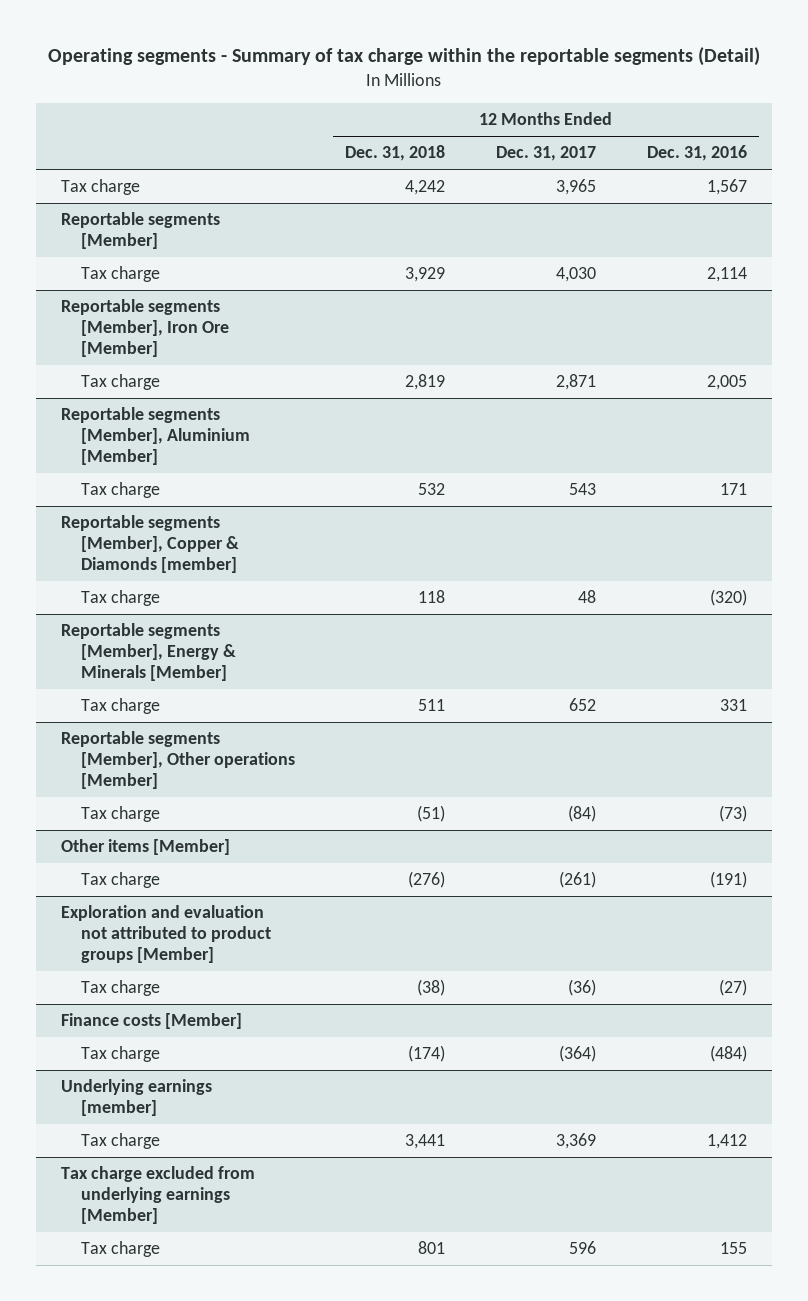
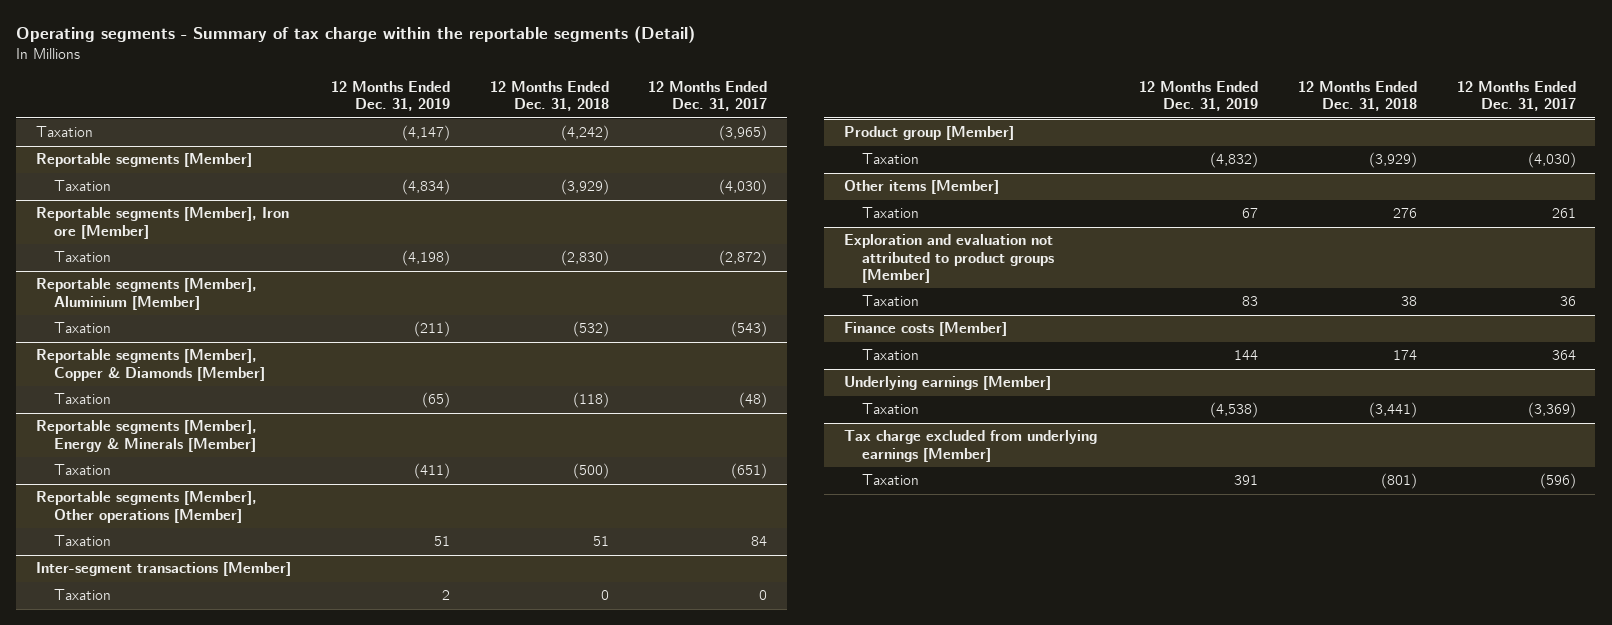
[646,145,747,162] Dec. 31, 2016 -> none
none -> [330,81,450,112] 12 Months Ended Dec. 31, 2019
[60,179,140,196] Tax charge -> none
none -> [36,126,94,138] Taxation
[80,266,160,283] Tax charge -> none
[80,374,160,391] Tax charge -> none
none -> [54,180,112,192] Taxation
[60,299,229,357] Reportable segments [Member], Iron Ore [Member] -> [36,207,290,239] Reportable segments [Member], Iron ore [Member]
none -> [54,251,112,263] Taxation
[80,482,160,499] Tax charge -> none
[80,590,160,607] Tax charge -> none
none -> [54,322,112,334] Taxation
[60,515,239,573] Reportable segments [Member], Copper & Diamonds [member] -> [36,349,266,381] Reportable segments [Member], Copper & Diamonds [Member]
none -> [54,393,112,405] Taxation
[80,698,160,715] Tax charge -> none
none -> [54,464,112,476] Taxation
[80,806,160,823] Tax charge -> none
none -> [54,535,112,547] Taxation
none -> [36,562,292,577] Inter-segment transactions [Member]
none -> [54,589,112,601] Taxation
none -> [844,126,1015,141] Product group [Member]
none -> [862,153,920,165] Taxation
[80,872,160,889] Tax charge -> none
none -> [862,207,920,219] Taxation
[80,980,160,997] Tax charge -> none
none -> [862,295,920,307] Taxation
[80,1046,160,1063] Tax charge -> none
[80,1133,160,1150] Tax charge -> none
none -> [862,349,920,361] Taxation
[60,1079,212,1117] Underlying earnings [member] -> [844,376,1052,391] Underlying earnings [Member]
none -> [862,403,920,415] Taxation
[80,1241,160,1258] Tax charge -> none
none -> [862,474,920,486] Taxation

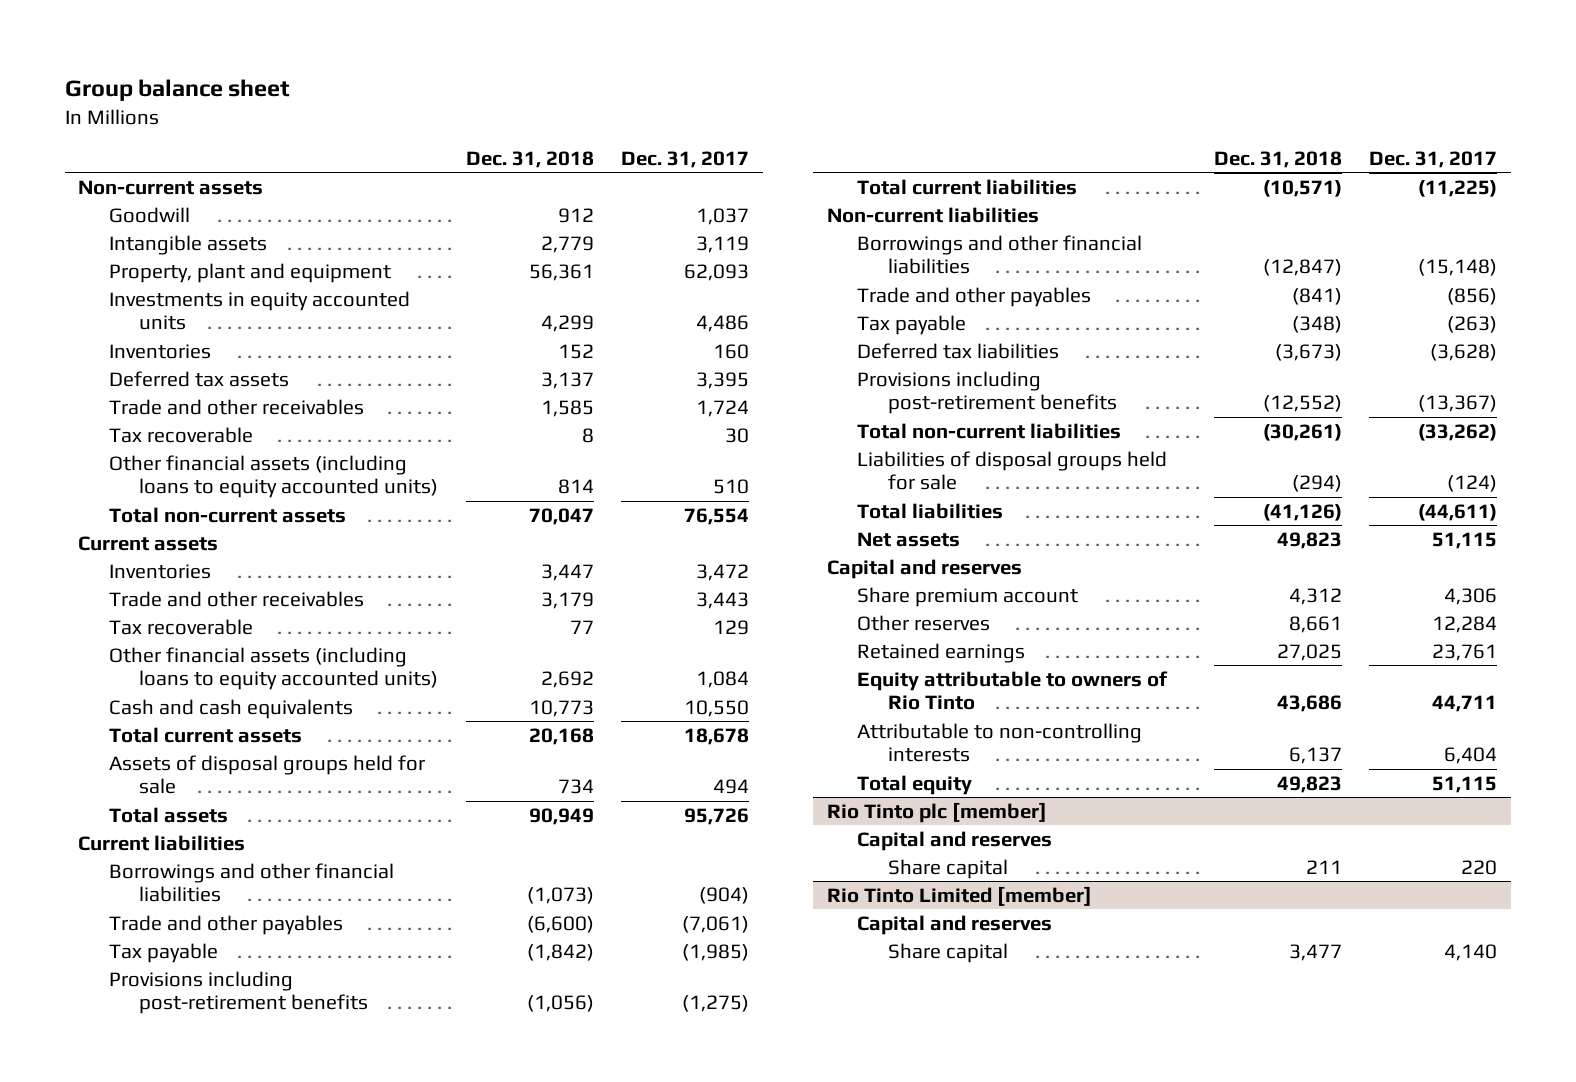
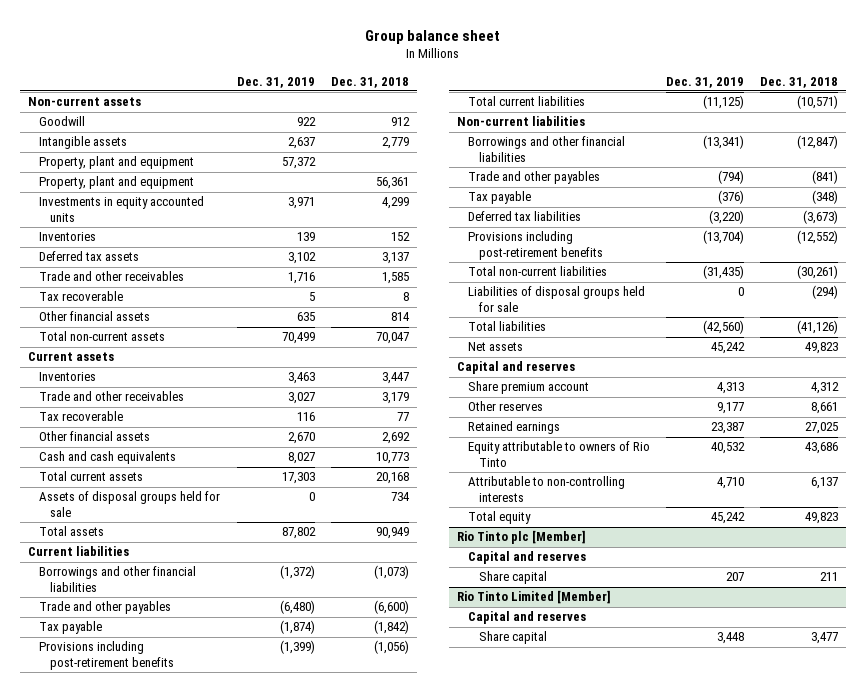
[620,150,749,168] Dec. 31, 2017 -> none
none -> [237,76,316,88] Dec. 31, 2019
none -> [39,156,195,170] Property, plant and equipment
[108,454,439,499] Other financial assets (including loans to equity accounted units) -> [39,311,151,322] Other financial assets
[108,646,439,691] Other financial assets (including loans to equity accounted units) -> [39,431,151,442] Other financial assets
[826,801,1047,823] Rio Tinto plc [member] -> [457,530,587,545] Rio Tinto plc [Member]
[826,885,1092,906] Rio Tinto Limited [member] -> [457,590,612,605] Rio Tinto Limited [Member]

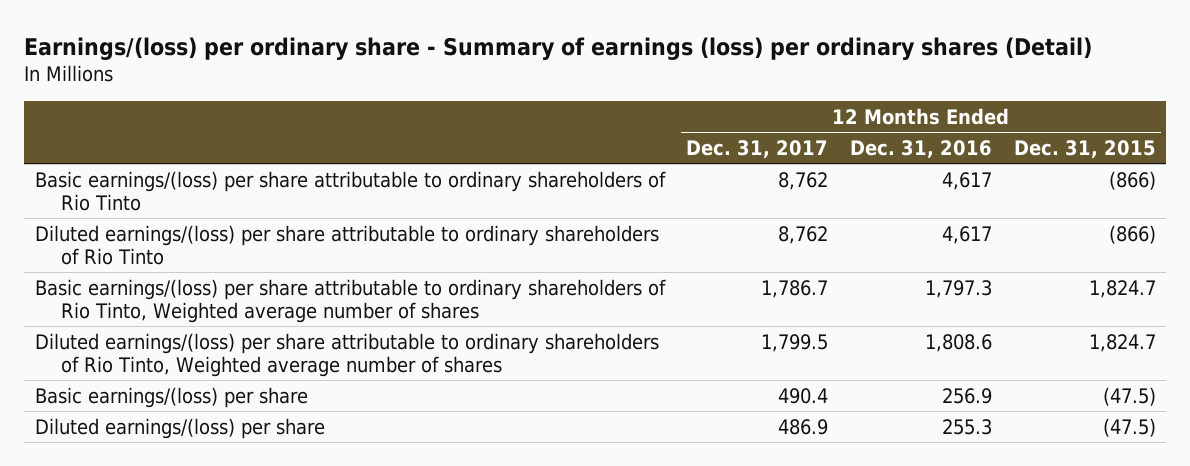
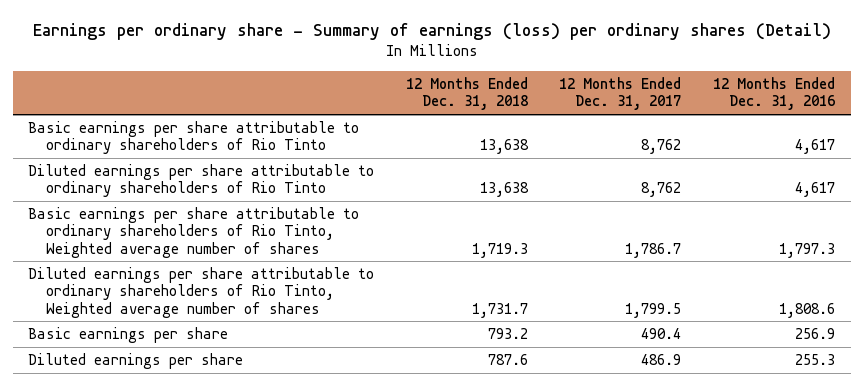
[23,36,1092,60] Earnings/(loss) per ordinary share - Summary of earnings (loss) per ordinary shares (Detail) -> [32,22,831,40] Earnings per ordinary share - Summary of earnings (loss) per ordinary shares (Detail)
[1013,139,1156,158] Dec. 31, 2015 -> none
none -> [405,77,528,111] 12 Months Ended Dec. 31, 2018
[34,170,666,211] Basic earnings/(loss) per share attributable to ordinary shareholders of Rio Tinto -> [28,120,360,155] Basic earnings per share attributable to ordinary shareholders of Rio Tinto
[34,224,659,265] Diluted earnings/(loss) per share attributable to ordinary shareholders of Rio Tinto -> [28,163,375,198] Diluted earnings per share attributable to ordinary shareholders of Rio Tinto
[34,278,666,323] Basic earnings/(loss) per share attributable to ordinary shareholders of Rio Tinto, Weighted average number of shares -> [28,206,360,258] Basic earnings per share attributable to ordinary shareholders of Rio Tinto, Weighted average number of shares
[34,332,659,377] Diluted earnings/(loss) per share attributable to ordinary shareholders of Rio Tinto, Weighted average number of shares -> [28,266,375,318] Diluted earnings per share attributable to ordinary shareholders of Rio Tinto, Weighted average number of shares
[34,386,308,408] Basic earnings/(loss) per share -> [28,326,229,343] Basic earnings per share
[34,417,325,439] Diluted earnings/(loss) per share -> [28,352,244,369] Diluted earnings per share

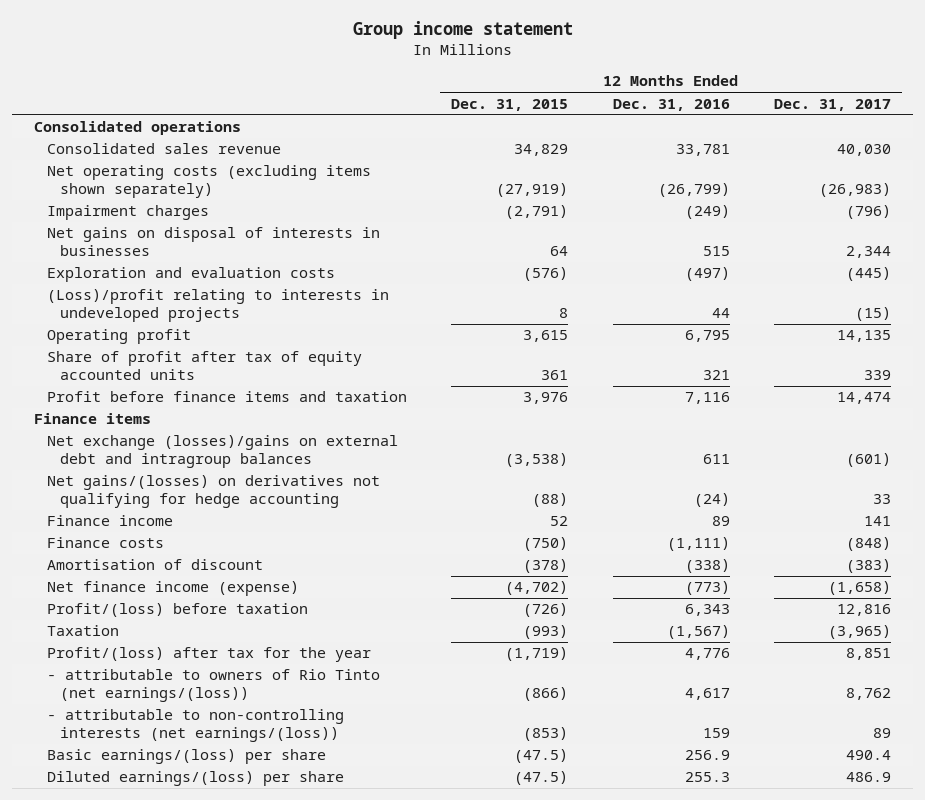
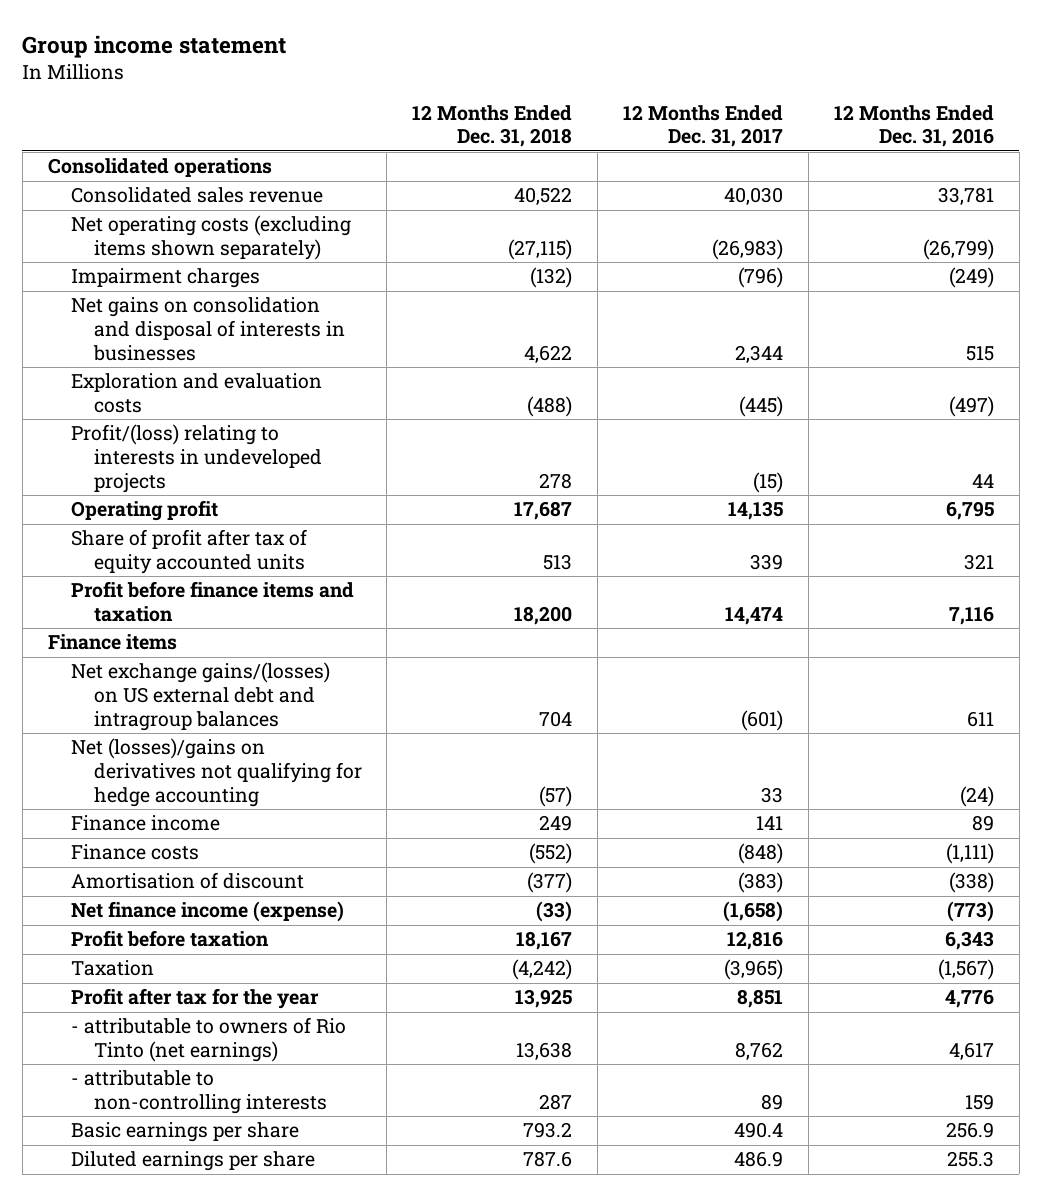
[451,98,569,111] Dec. 31, 2015 -> none
none -> [412,104,573,148] 12 Months Ended Dec. 31, 2018
[46,227,380,257] Net gains on disposal of interests in businesses -> [70,297,345,361] Net gains on consolidation and disposal of interests in businesses
[46,289,389,323] (Loss)/profit relating to interests in undeveloped projects -> [70,424,322,493] Profit/(loss) relating to interests in undeveloped projects
[46,435,398,469] Net exchange (losses)/gains on external debt and intragroup balances -> [70,662,330,731] Net exchange gains/(losses) on US external debt and intragroup balances
[46,475,380,509] Net gains/(losses) on derivatives not qualifying for hedge accounting -> [70,738,362,807] Net (losses)/gains on derivatives not qualifying for hedge accounting
[46,603,308,618] Profit/(loss) before taxation -> [70,930,269,948] Profit before taxation
[46,647,371,663] Profit/(loss) after tax for the year -> [70,988,319,1010] Profit after tax for the year
[46,669,380,703] - attributable to owners of Rio Tinto (net earnings/(loss)) -> [70,1017,346,1063] - attributable to owners of Rio Tinto (net earnings)
[46,709,344,743] - attributable to non-controlling interests (net earnings/(loss)) -> [70,1070,327,1115] - attributable to non-controlling interests
[46,749,326,765] Basic earnings/(loss) per share -> [70,1122,299,1143] Basic earnings per share
[46,771,344,787] Diluted earnings/(loss) per share -> [70,1151,315,1172] Diluted earnings per share

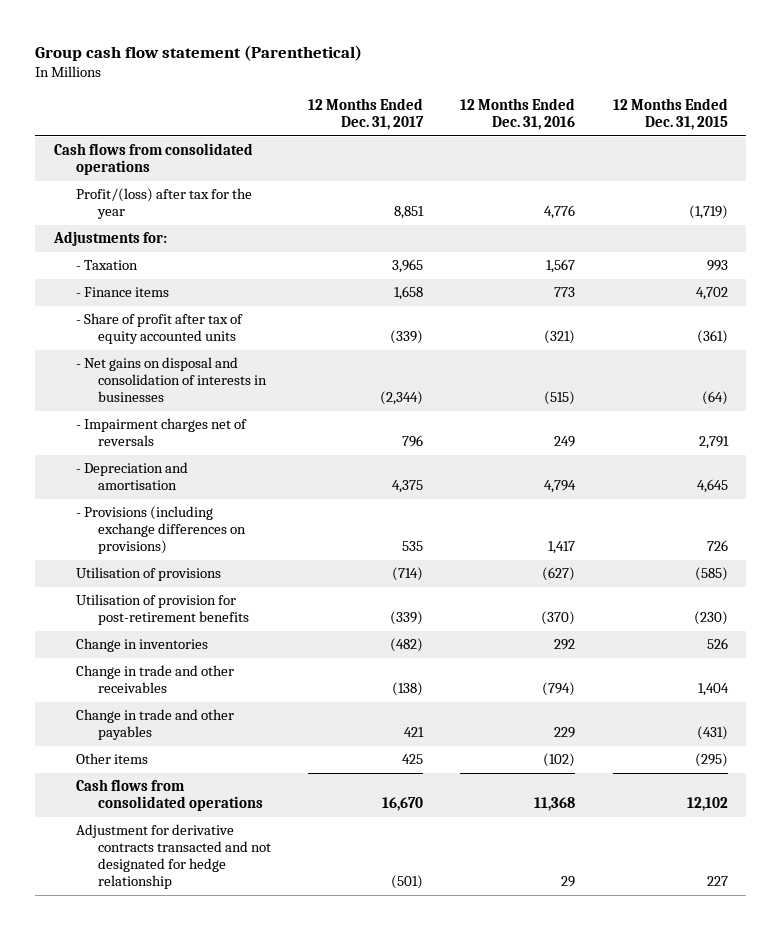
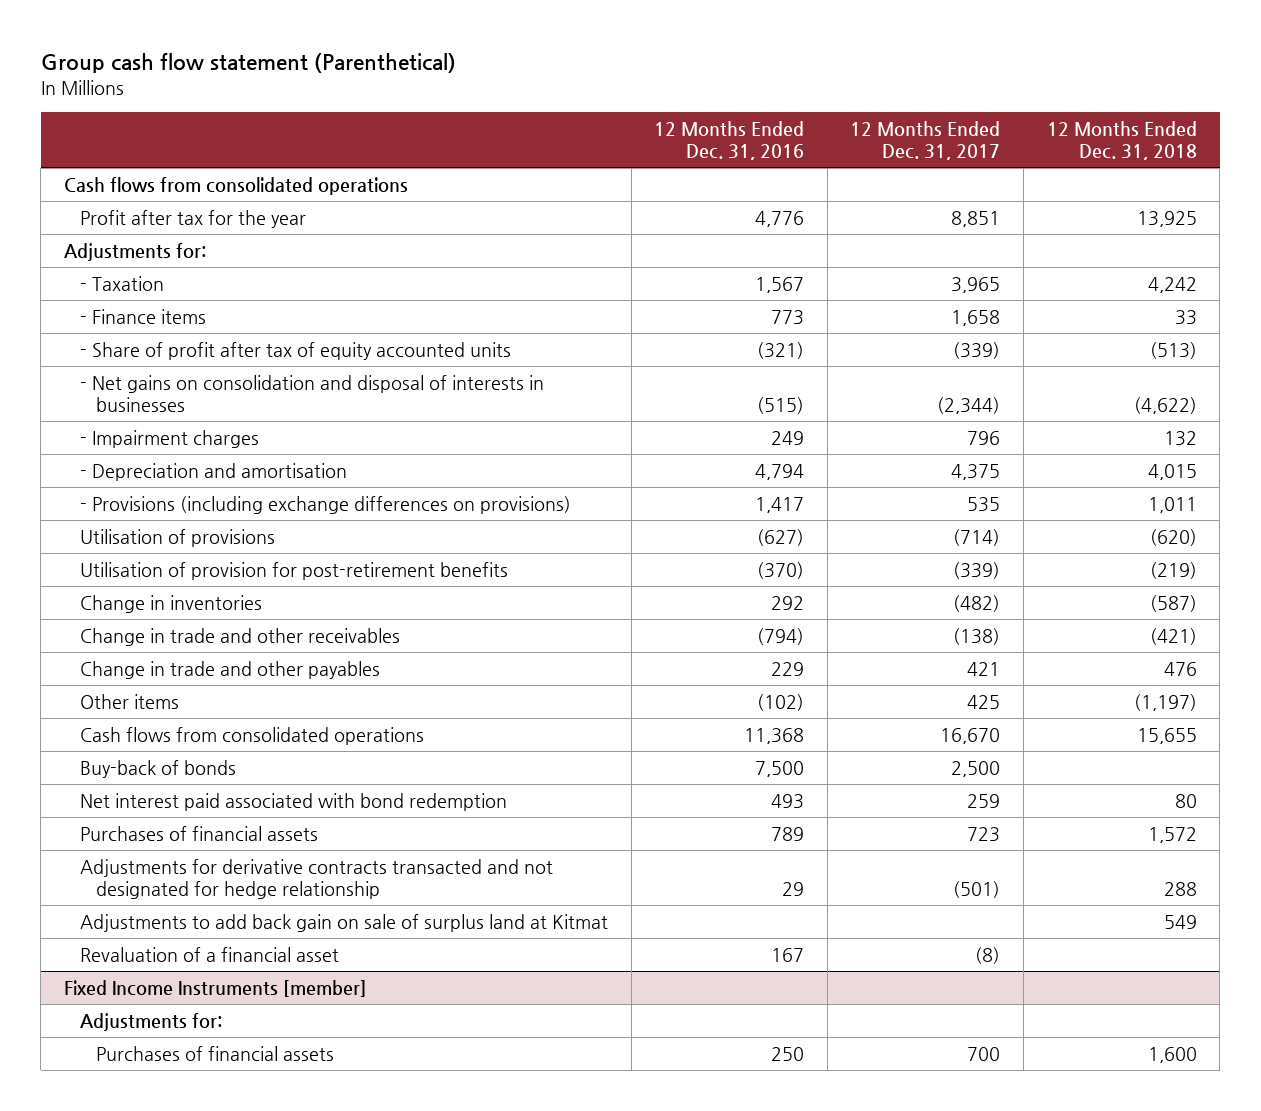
[612,98,728,131] 12 Months Ended Dec. 31, 2015 -> none
none -> [1046,120,1197,161] 12 Months Ended Dec. 31, 2018
[75,188,252,220] Profit/(loss) after tax for the year -> [79,209,306,228] Profit after tax for the year
[75,357,267,403] - Net gains on disposal and consolidation of interests in businesses -> [79,374,544,413] - Net gains on consolidation and disposal of interests in businesses
[75,418,247,447] - Impairment charges net of reversals -> [79,429,259,448] - Impairment charges
none -> [79,759,236,778] Buy-back of bonds
none -> [79,792,507,811] Net interest paid associated with bond redemption
none -> [79,825,318,841] Purchases of financial assets
[75,824,271,890] Adjustment for derivative contracts transacted and not designated for hedge relationship -> [79,858,553,900] Adjustments for derivative contracts transacted and not designated for hedge relationship
none -> [79,913,608,932] Adjustments to add back gain on sale of surplus land at Kitmat
none -> [79,946,339,962] Revaluation of a financial asset
none -> [64,979,368,997] Fixed Income Instruments [member]
none -> [79,1012,222,1031] Adjustments for:
none -> [95,1045,334,1061] Purchases of financial assets

